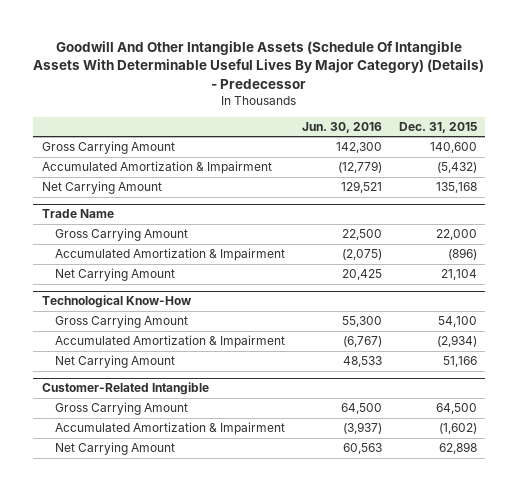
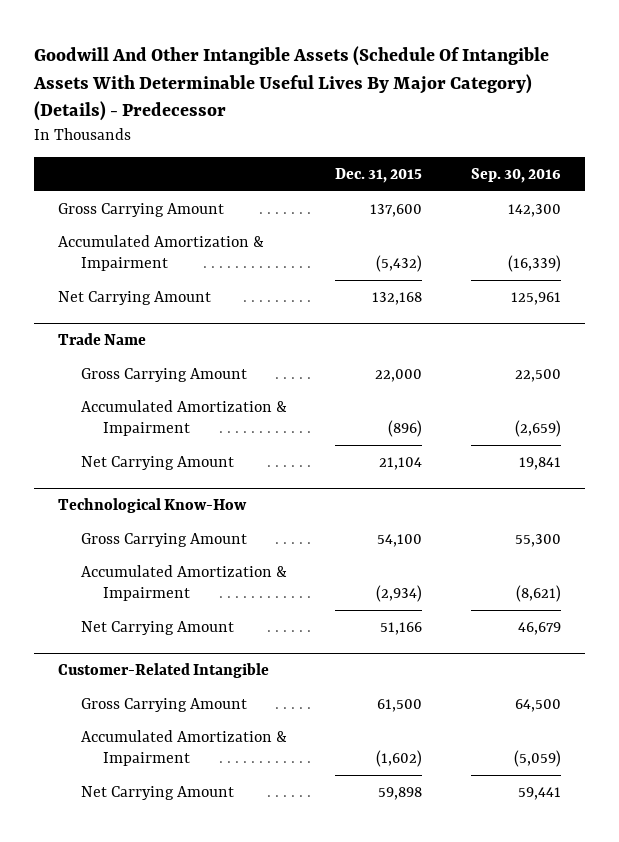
[302,121,383,133] Jun. 30, 2016 -> none
none -> [470,168,561,184] Sep. 30, 2016
[429,142,477,154] 140,600 -> [370,203,423,217] 137,600
[435,182,477,194] 135,168 -> [372,291,423,305] 132,168
[435,403,477,415] 64,500 -> [377,698,423,712] 61,500
[438,442,477,455] 62,898 -> [378,786,423,800] 59,898

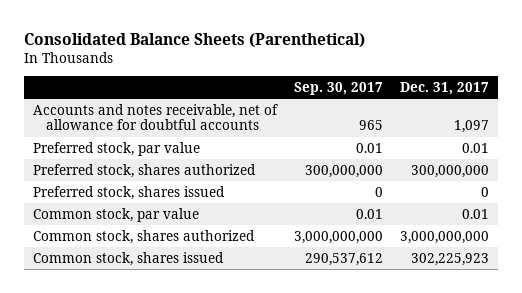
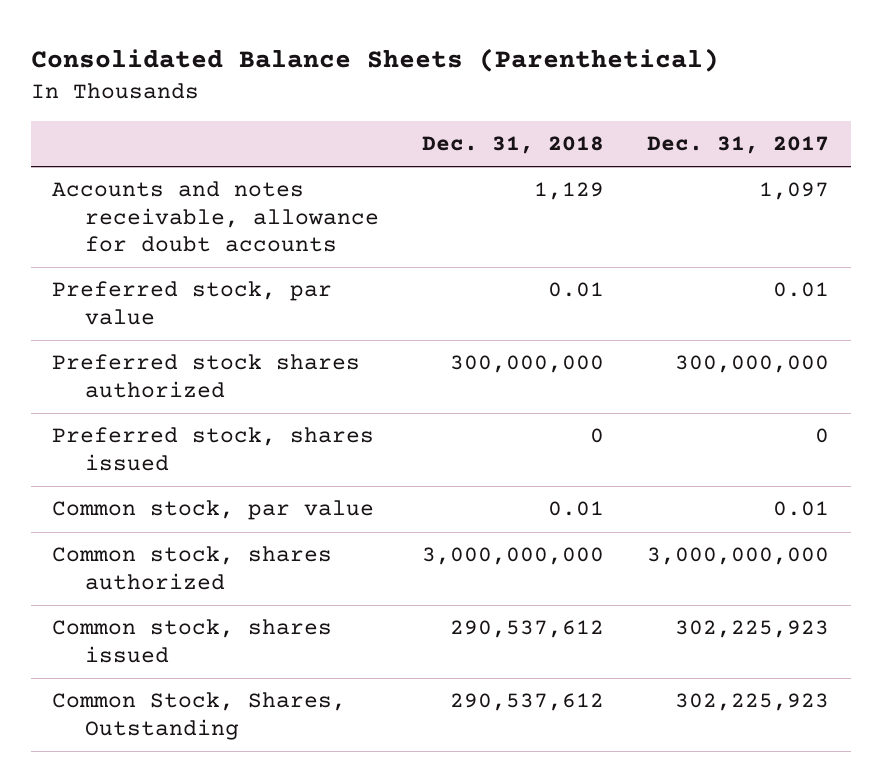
[293,82,383,96] Sep. 30, 2017 -> none
none -> [422,136,605,155] Dec. 31, 2018
[32,103,278,131] Accounts and notes receivable, net of allowance for doubtful accounts -> [52,181,380,253] Accounts and notes receivable, allowance for doubt accounts
[32,163,256,178] Preferred stock, shares authorized -> [52,354,361,398] Preferred stock shares authorized
none -> [52,692,347,740] Common Stock, Shares, Outstanding

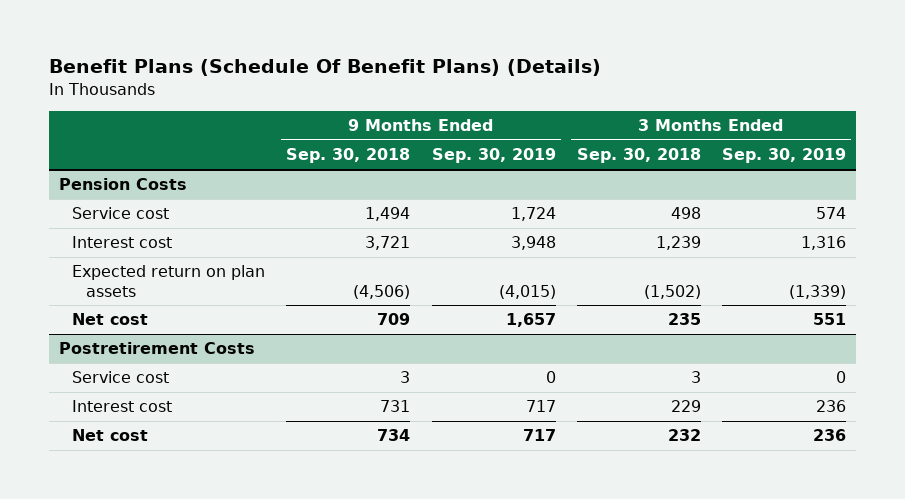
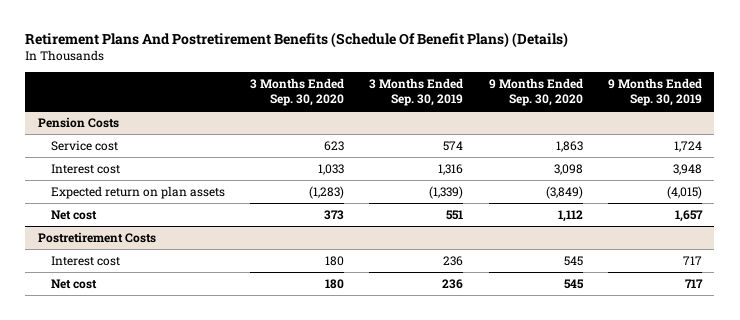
[48,59,601,77] Benefit Plans (Schedule Of Benefit Plans) (Details) -> [25,31,569,48] Retirement Plans And Postretirement Benefits (Schedule Of Benefit Plans) (Details)
[286,148,411,164] Sep. 30, 2018 -> none
[576,148,701,164] Sep. 30, 2018 -> none
none -> [250,78,345,106] 3 Months Ended Sep. 30, 2020
none -> [488,78,583,106] 9 Months Ended Sep. 30, 2020
[72,371,170,384] Service cost -> none

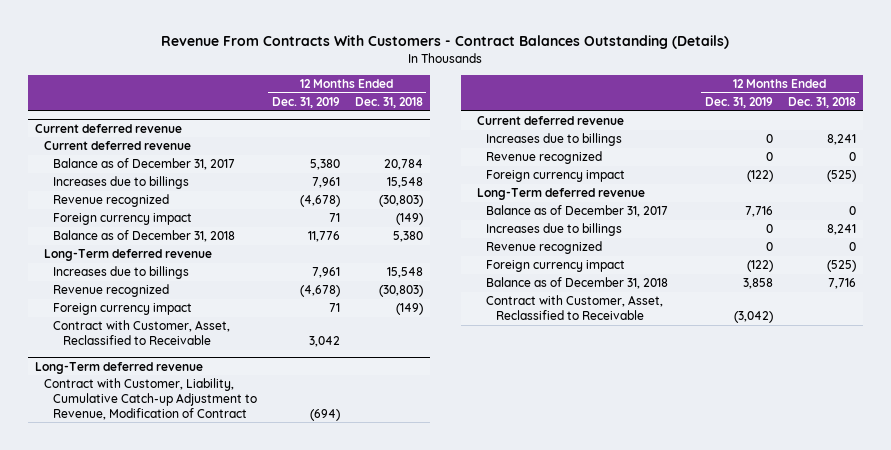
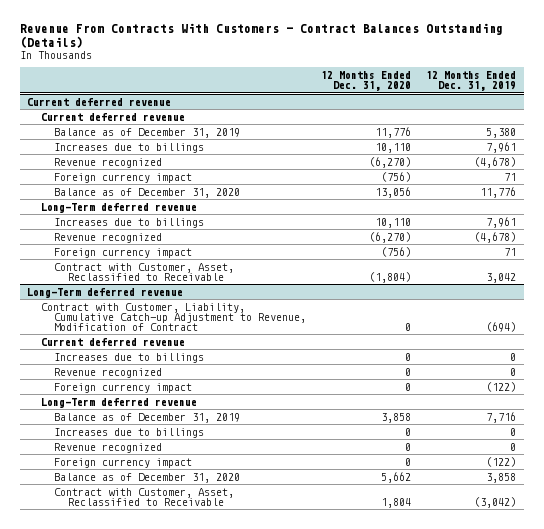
[354,97,423,109] Dec. 31, 2018 -> none
none -> [321,71,412,92] 12 Months Ended Dec. 31, 2020
[53,158,236,171] Balance as of December 31, 2017 -> [54,127,241,138] Balance as of December 31, 2019
[53,230,236,243] Balance as of December 31, 2018 -> [54,187,241,198] Balance as of December 31, 2020
[486,205,669,218] Balance as of December 31, 2017 -> [54,412,241,423] Balance as of December 31, 2019
[486,277,669,290] Balance as of December 31, 2018 -> [54,472,241,483] Balance as of December 31, 2020

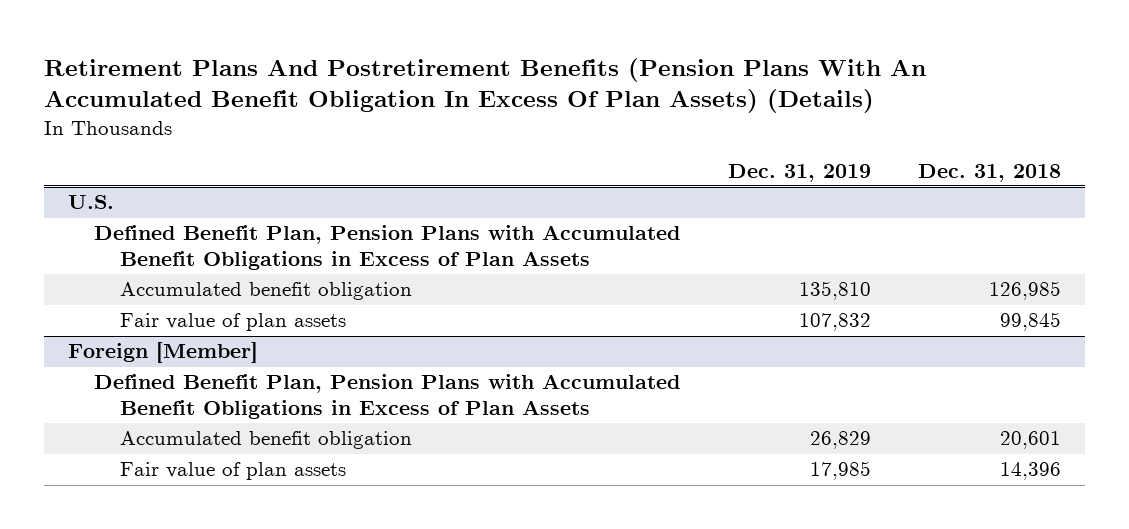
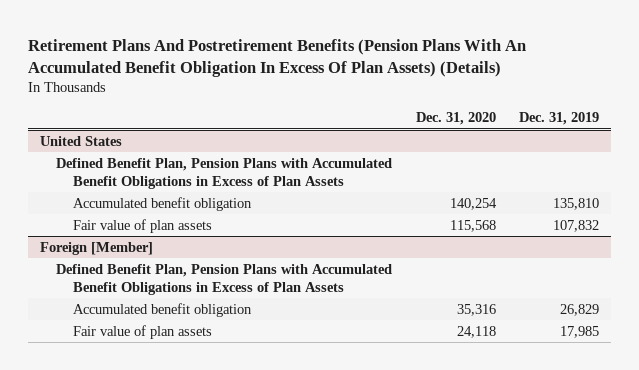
[917,163,1061,182] Dec. 31, 2018 -> none
none -> [415,112,496,126] Dec. 31, 2020
[67,195,114,210] U.S. -> [40,135,123,146] United States

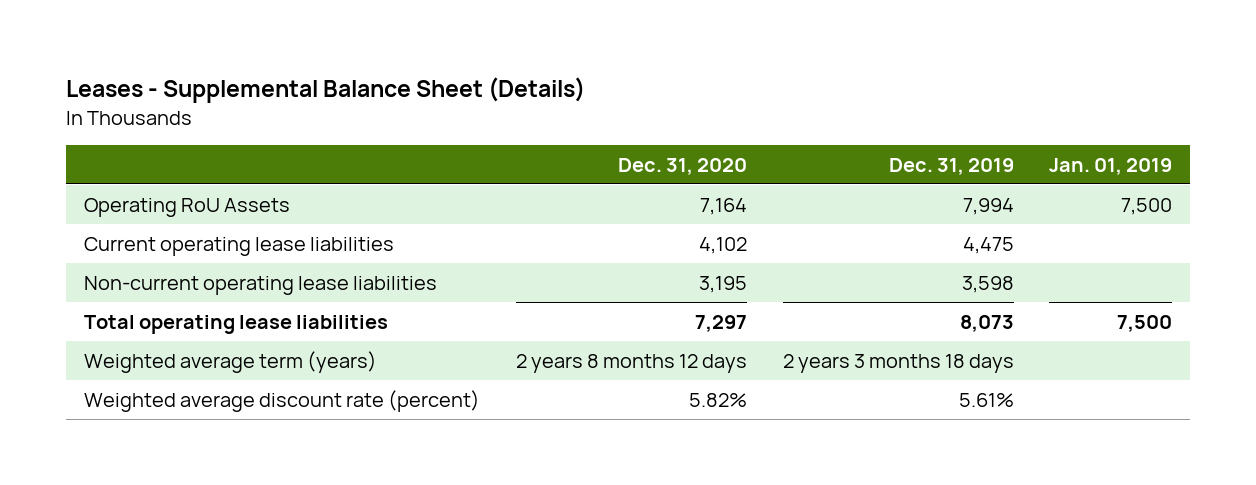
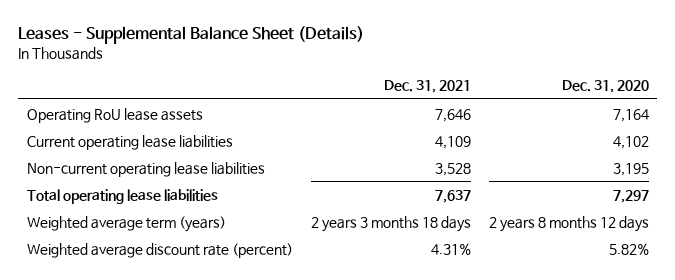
[888,157,1014,175] Dec. 31, 2019 -> none
[1049,157,1173,175] Jan. 01, 2019 -> none
none -> [383,80,471,94] Dec. 31, 2021
[83,197,290,217] Operating RoU Assets -> [26,107,203,123] Operating RoU lease assets

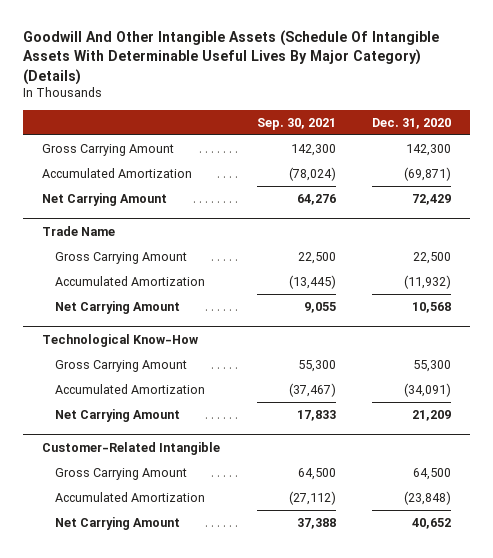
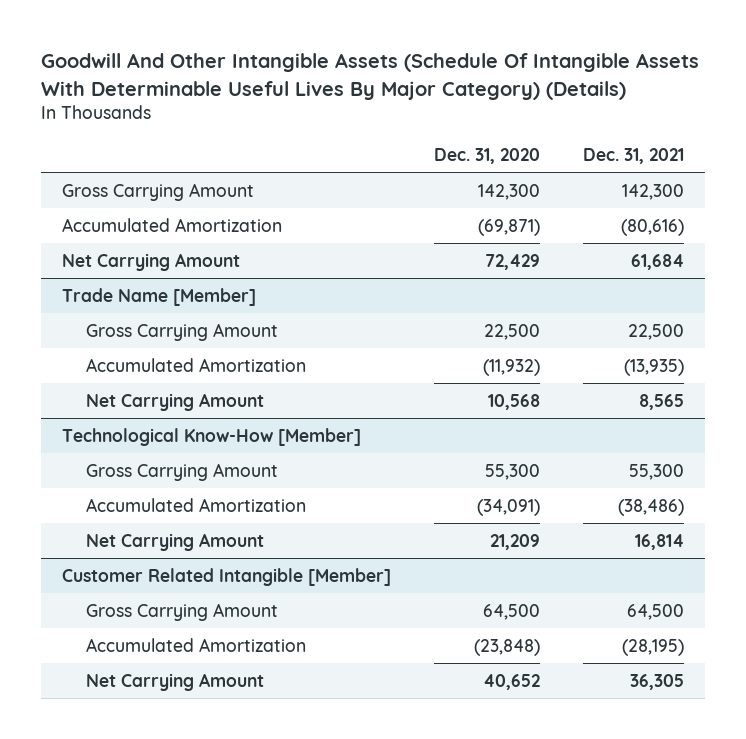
[256,117,336,130] Sep. 30, 2021 -> none
none -> [582,147,684,164] Dec. 31, 2021
[41,225,115,236] Trade Name -> [62,287,257,306] Trade Name [Member]
[41,333,198,347] Technological Know-How -> [62,427,362,446] Technological Know-How [Member]
[41,441,220,455] Customer-Related Intangible -> [62,567,392,586] Customer Related Intangible [Member]

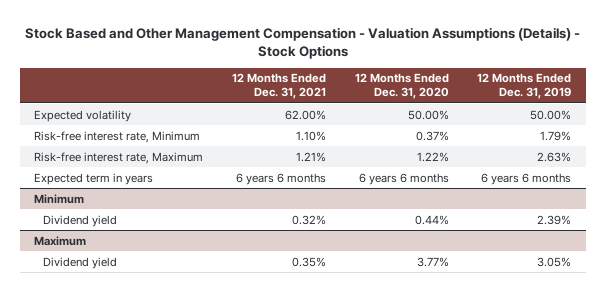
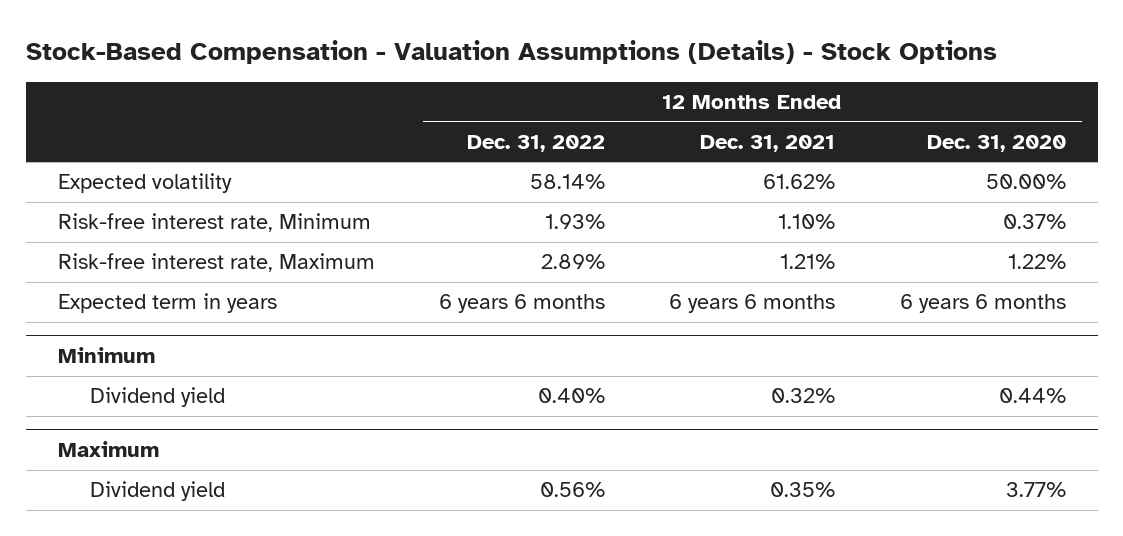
[24,27,580,60] Stock Based and Other Management Compensation - Valuation Assumptions (Details) - Stock Options -> [25,39,997,64] Stock-Based Compensation - Valuation Assumptions (Details) - Stock Options
[477,73,572,100] 12 Months Ended Dec. 31, 2019 -> none
none -> [467,134,606,152] Dec. 31, 2022
[285,109,327,120] 62.00% -> [763,174,836,190] 61.62%

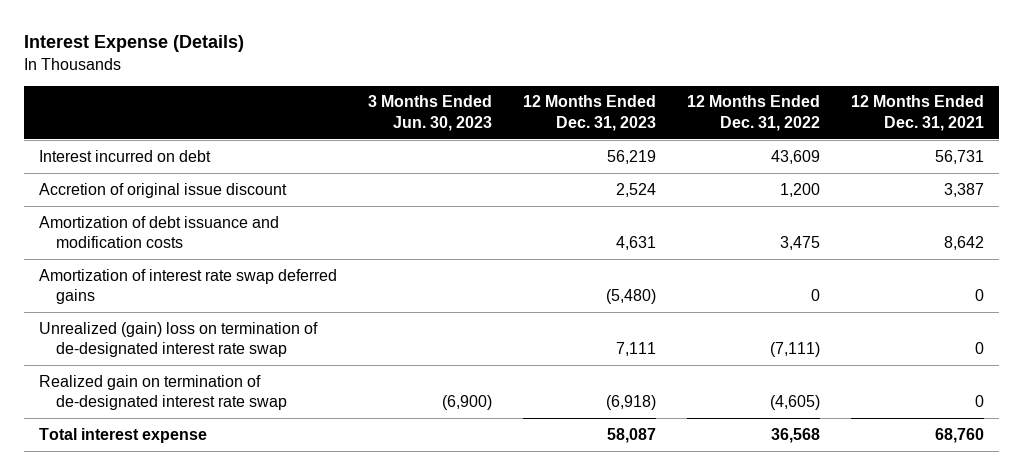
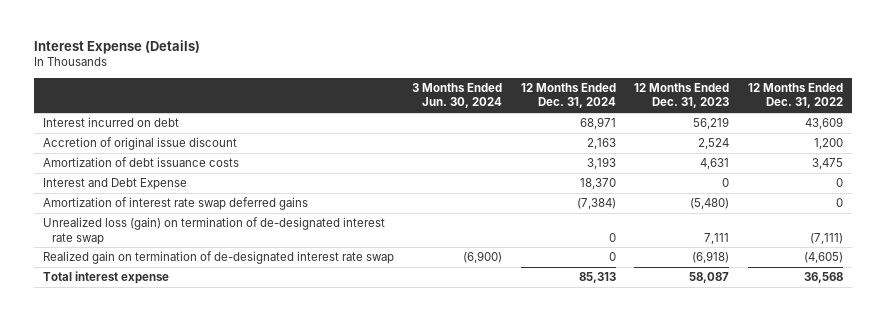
[368,95,493,131] 3 Months Ended Jun. 30, 2023 -> none
[850,95,984,131] 12 Months Ended Dec. 31, 2021 -> none
none -> [412,82,503,109] 3 Months Ended Jun. 30, 2024
none -> [520,82,616,109] 12 Months Ended Dec. 31, 2024
[39,215,280,249] Amortization of debt issuance and modification costs -> [42,157,239,168] Amortization of debt issuance costs
none -> [42,178,187,191] Interest and Debt Expense
[39,321,319,358] Unrealized (gain) loss on termination of de-designated interest rate swap -> [42,217,385,245] Unrealized loss (gain) on termination of de-designated interest rate swap

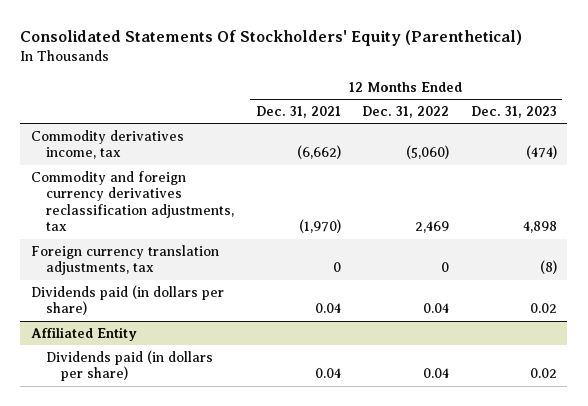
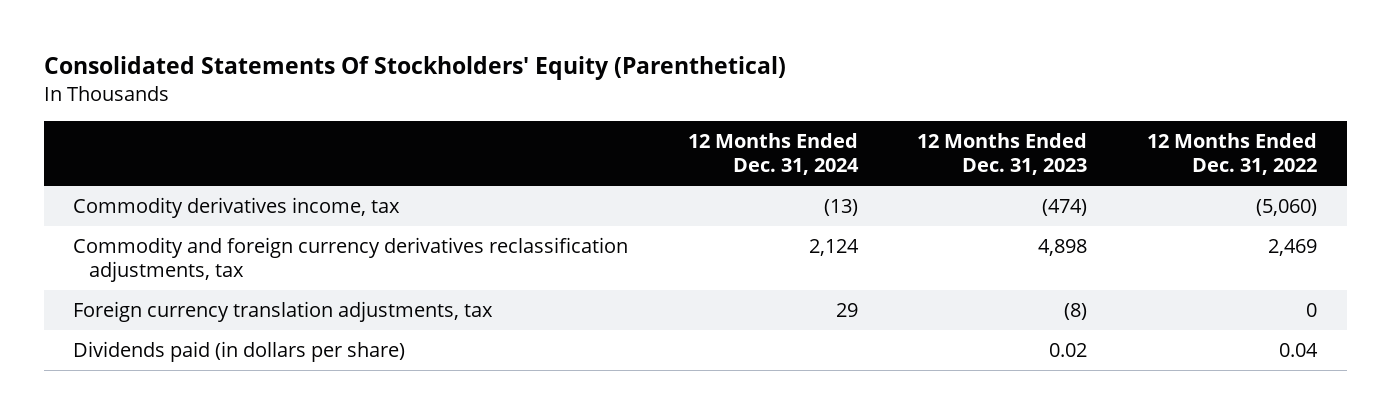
[255,106,341,119] Dec. 31, 2021 -> none
none -> [687,132,859,176] 12 Months Ended Dec. 31, 2024
[31,326,138,341] Affiliated Entity -> none
[46,349,214,382] Dividends paid (in dollars per share) -> none

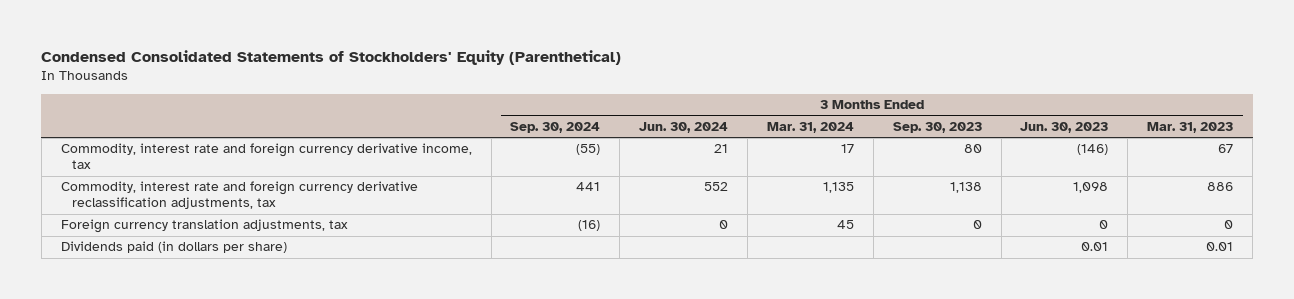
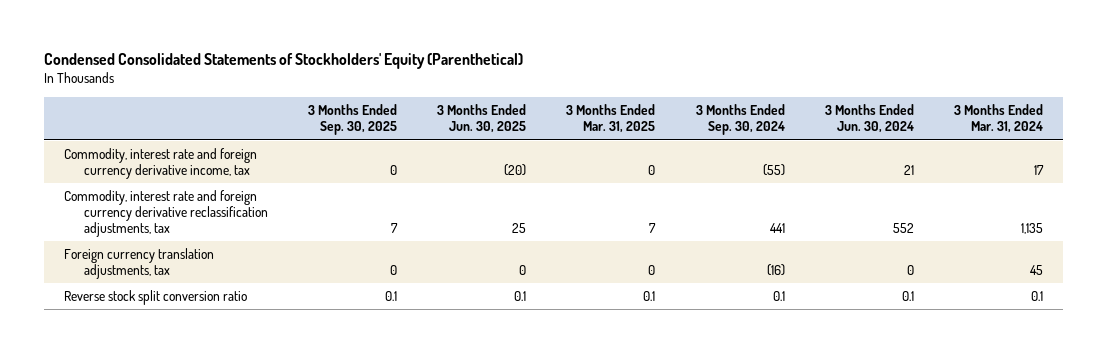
[892,121,982,133] Sep. 30, 2023 -> none
[1020,121,1109,133] Jun. 30, 2023 -> none
[1147,121,1234,133] Mar. 31, 2023 -> none
none -> [308,104,398,136] 3 Months Ended Sep. 30, 2025
none -> [437,104,527,134] 3 Months Ended Jun. 30, 2025
none -> [566,104,656,134] 3 Months Ended Mar. 31, 2025
[60,241,287,254] Dividends paid (in dollars per share) -> none
none -> [63,290,247,306] Reverse stock split conversion ratio

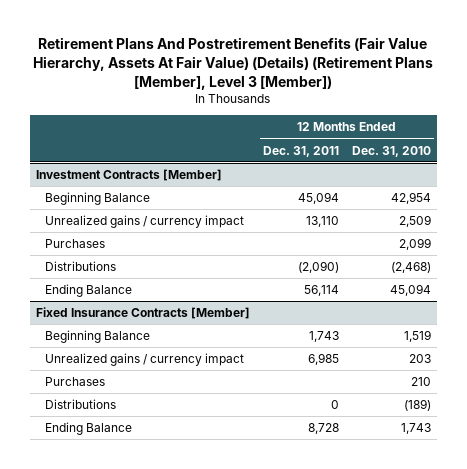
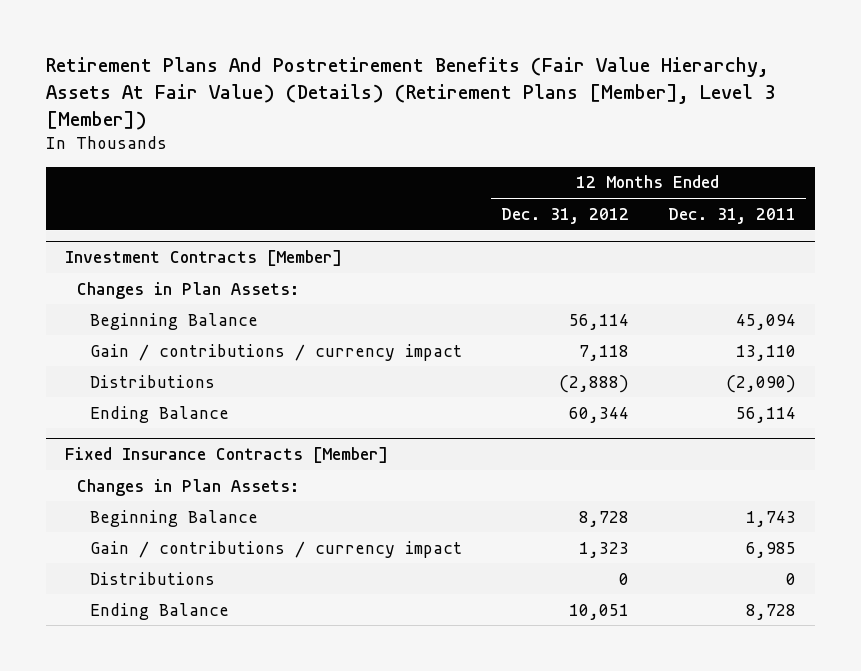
[351,145,431,157] Dec. 31, 2010 -> none
none -> [500,207,629,224] Dec. 31, 2012
none -> [77,281,300,299] Changes in Plan Assets:
[45,239,106,249] Purchases -> none
[45,215,245,229] Unrealized gains / currency impact -> [89,343,462,361] Gain / contributions / currency impact
none -> [77,478,300,496] Changes in Plan Assets:
[45,377,106,387] Purchases -> none
[45,353,245,367] Unrealized gains / currency impact -> [89,540,462,558] Gain / contributions / currency impact

